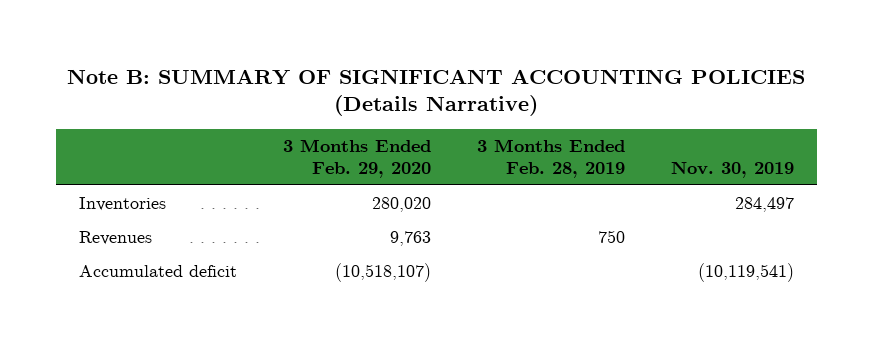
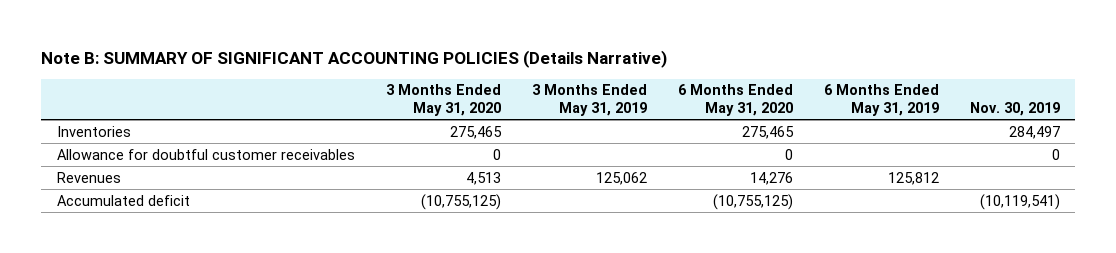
[282,139,431,178] 3 Months Ended Feb. 29, 2020 -> none
[476,139,625,178] 3 Months Ended Feb. 28, 2019 -> none
none -> [385,84,501,117] 3 Months Ended May 31, 2020
none -> [531,84,647,117] 3 Months Ended May 31, 2019
none -> [677,84,793,117] 6 Months Ended May 31, 2020
none -> [823,84,939,117] 6 Months Ended May 31, 2019
none -> [56,148,355,160] Allowance for doubtful customer receivables

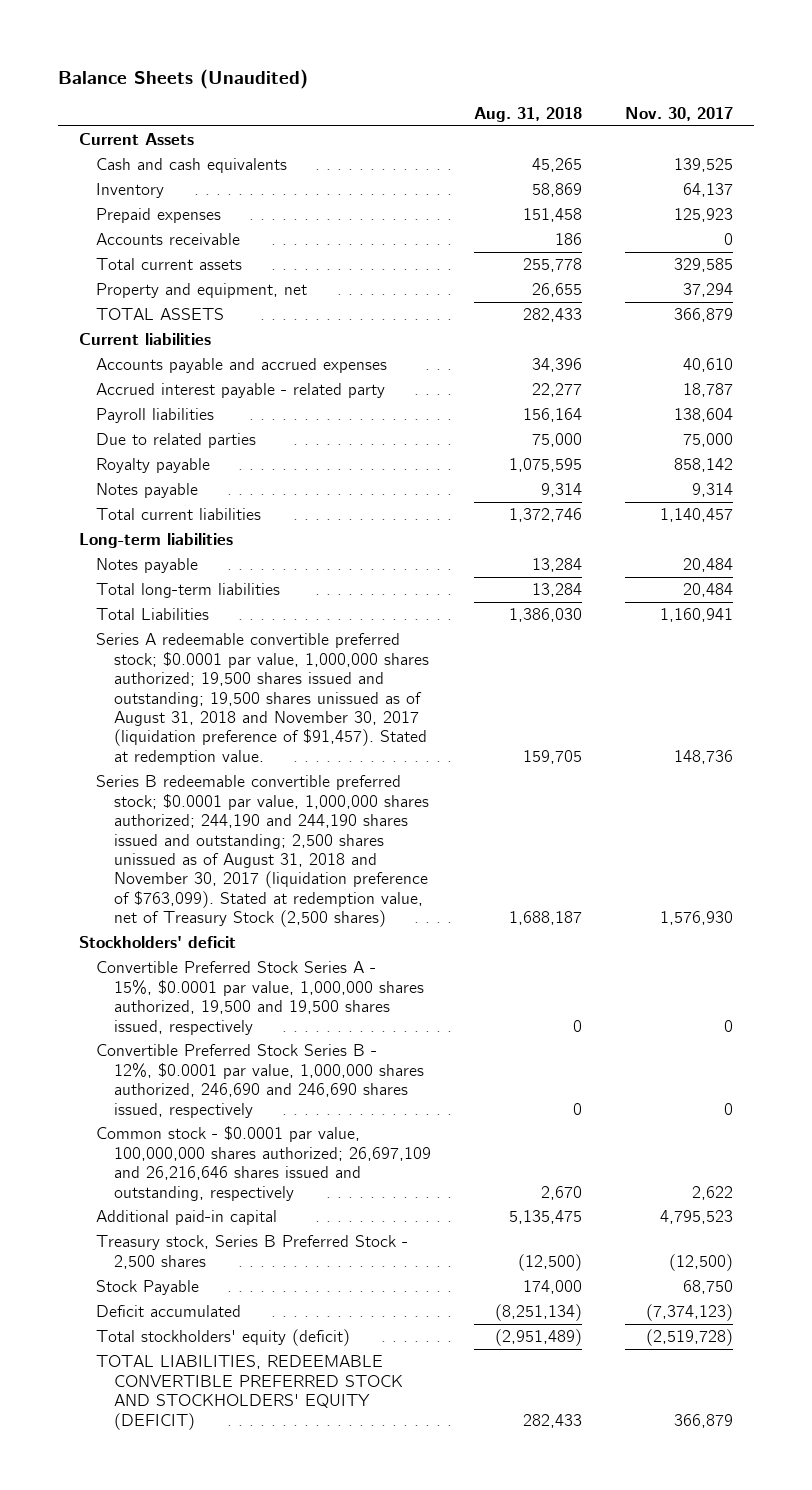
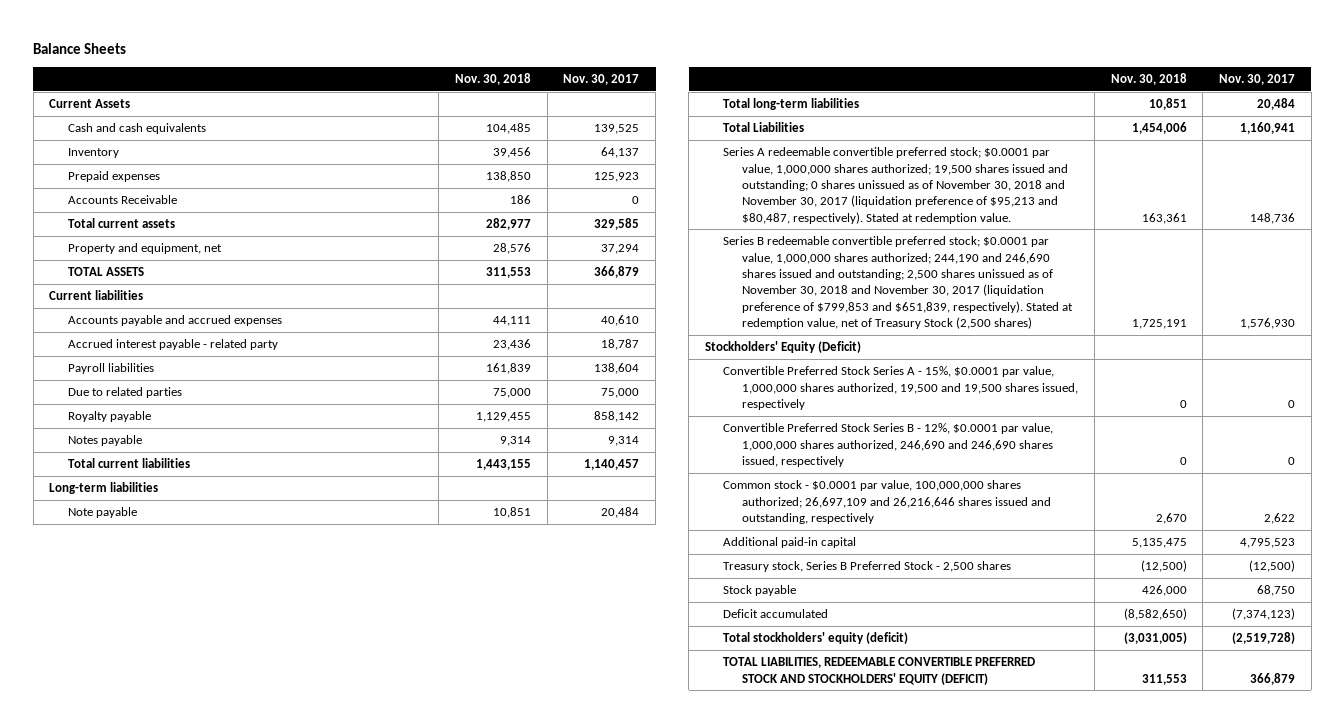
[57,68,308,89] Balance Sheets (Unaudited) -> [33,42,127,54] Balance Sheets
[473,106,582,122] Aug. 31, 2018 -> none
none -> [454,72,531,85] Nov. 30, 2018
[96,233,241,246] Accounts receivable -> [67,195,177,205] Accounts Receivable
[96,558,199,574] Notes payable -> [67,507,137,519] Note payable
[96,633,429,765] Series A redeemable convertible preferred stock; $0.0001 par value, 1,000,000 shares authorized; 19,500 shares issued and outstanding; 19,500 shares unissued as of August 31, 2018 and November 30, 2017 (liquidation preference of $91,457). Stated at redemption value. -> [723,147,1068,224] Series A redeemable convertible preferred stock; $0.0001 par value, 1,000,000 shares authorized; 19,500 shares issued and outstanding; 0 shares unissued as of November 30, 2018 and November 30, 2017 (liquidation preference of $95,213 and $80,487, respectively). Stated at redemption value.
[96,775,429,928] Series B redeemable convertible preferred stock; $0.0001 par value, 1,000,000 shares authorized; 244,190 and 244,190 shares issued and outstanding; 2,500 shares unissued as of August 31, 2018 and November 30, 2017 (liquidation preference of $763,099). Stated at redemption value, net of Treasury Stock (2,500 shares) -> [723,236,1073,330] Series B redeemable convertible preferred stock; $0.0001 par value, 1,000,000 shares authorized; 244,190 and 246,690 shares issued and outstanding; 2,500 shares unissued as of November 30, 2018 and November 30, 2017 (liquidation preference of $799,853 and $651,839, respectively). Stated at redemption value, net of Treasury Stock (2,500 shares)
[79,936,237,949] Stockholders' deficit -> [705,341,862,354] Stockholders' Equity (Deficit)
[96,1280,200,1296] Stock Payable -> [723,585,797,597] Stock payable

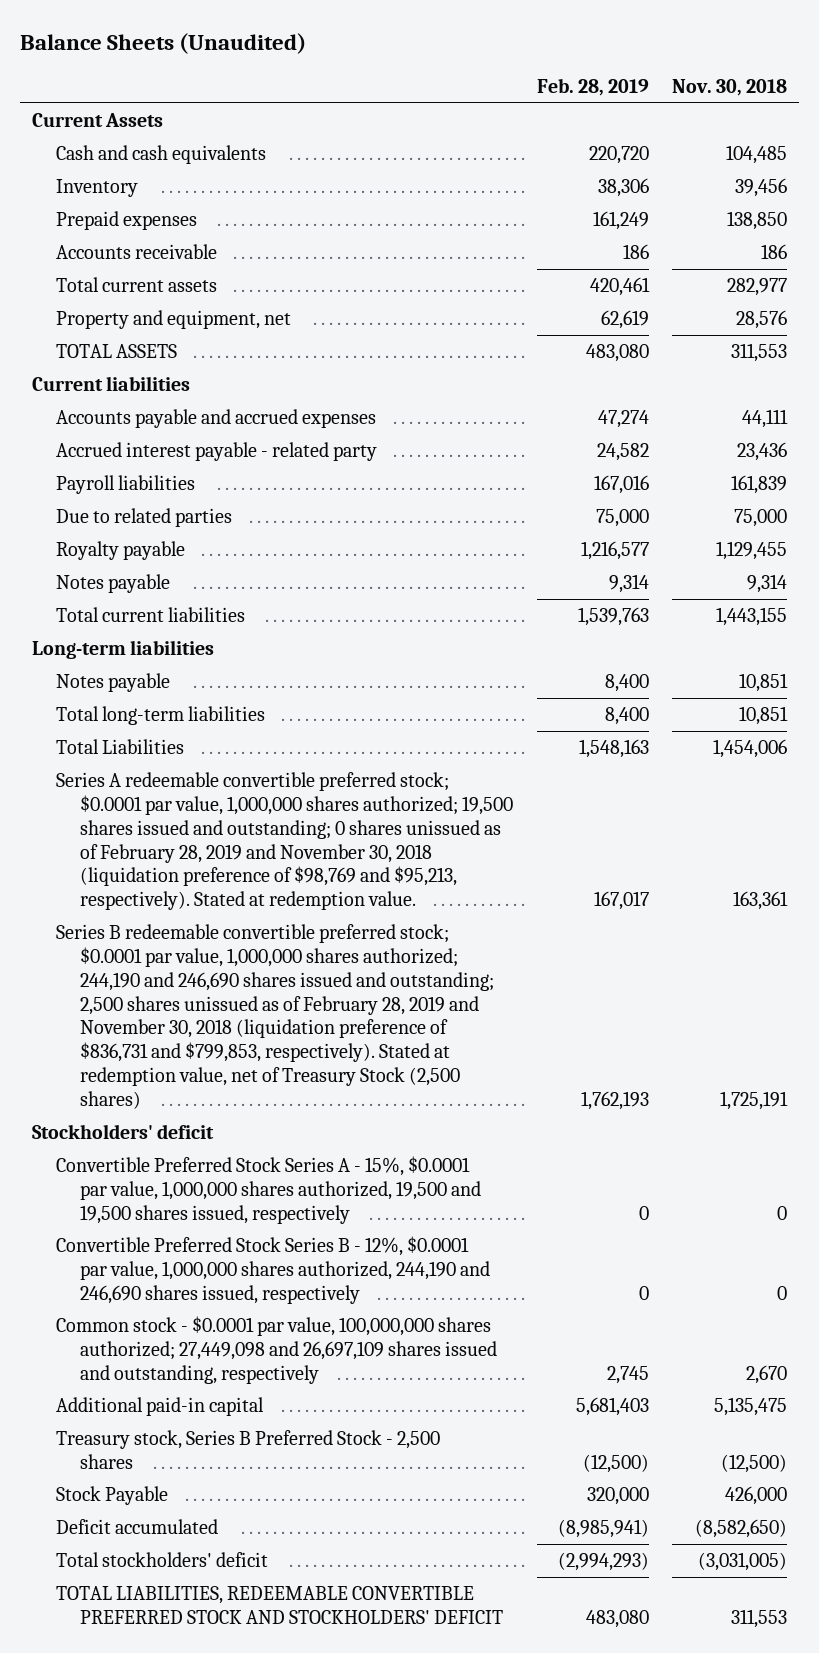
[33,42,127,54] Balance Sheets -> [19,33,306,55] Balance Sheets (Unaudited)
[563,73,640,85] Nov. 30, 2017 -> none
none -> [536,78,649,97] Feb. 28, 2019
[67,195,177,205] Accounts Receivable -> [55,243,217,259] Accounts receivable
[67,507,137,519] Note payable -> [55,672,170,692] Notes payable
[723,147,1068,224] Series A redeemable convertible preferred stock; $0.0001 par value, 1,000,000 shares authorized; 19,500 shares issued and outstanding; 0 shares unissued as of November 30, 2018 and November 30, 2017 (liquidation preference of $95,213 and $80,487, respectively). Stated at redemption value. -> [55,771,514,911] Series A redeemable convertible preferred stock; $0.0001 par value, 1,000,000 shares authorized; 19,500 shares issued and outstanding; 0 shares unissued as of February 28, 2019 and November 30, 2018 (liquidation preference of $98,769 and $95,213, respectively). Stated at redemption value.
[723,236,1073,330] Series B redeemable convertible preferred stock; $0.0001 par value, 1,000,000 shares authorized; 244,190 and 246,690 shares issued and outstanding; 2,500 shares unissued as of November 30, 2018 and November 30, 2017 (liquidation preference of $799,853 and $651,839, respectively). Stated at redemption value, net of Treasury Stock (2,500 shares) -> [55,923,495,1110] Series B redeemable convertible preferred stock; $0.0001 par value, 1,000,000 shares authorized; 244,190 and 246,690 shares issued and outstanding; 2,500 shares unissued as of February 28, 2019 and November 30, 2018 (liquidation preference of $836,731 and $799,853, respectively). Stated at redemption value, net of Treasury Stock (2,500 shares)
[705,341,862,354] Stockholders' Equity (Deficit) -> [31,1123,214,1139] Stockholders' deficit
[723,423,1054,467] Convertible Preferred Stock Series B - 12%, $0.0001 par value, 1,000,000 shares authorized, 246,690 and 246,690 shares issued, respectively -> [55,1235,491,1304] Convertible Preferred Stock Series B - 12%, $0.0001 par value, 1,000,000 shares authorized, 244,190 and 246,690 shares issued, respectively
[723,480,1051,524] Common stock - $0.0001 par value, 100,000,000 shares authorized; 26,697,109 and 26,216,646 shares issued and outstanding, respectively -> [55,1315,498,1384] Common stock - $0.0001 par value, 100,000,000 shares authorized; 27,449,098 and 26,697,109 shares issued and outstanding, respectively
[723,585,797,597] Stock payable -> [55,1485,168,1505] Stock Payable
[723,632,909,645] Total stockholders' equity (deficit) -> [55,1551,268,1567] Total stockholders' deficit
[723,657,1036,685] TOTAL LIABILITIES, REDEEMABLE CONVERTIBLE PREFERRED STOCK AND STOCKHOLDERS' EQUITY (DEFICIT) -> [55,1585,504,1624] TOTAL LIABILITIES, REDEEMABLE CONVERTIBLE PREFERRED STOCK AND STOCKHOLDERS' DEFICIT

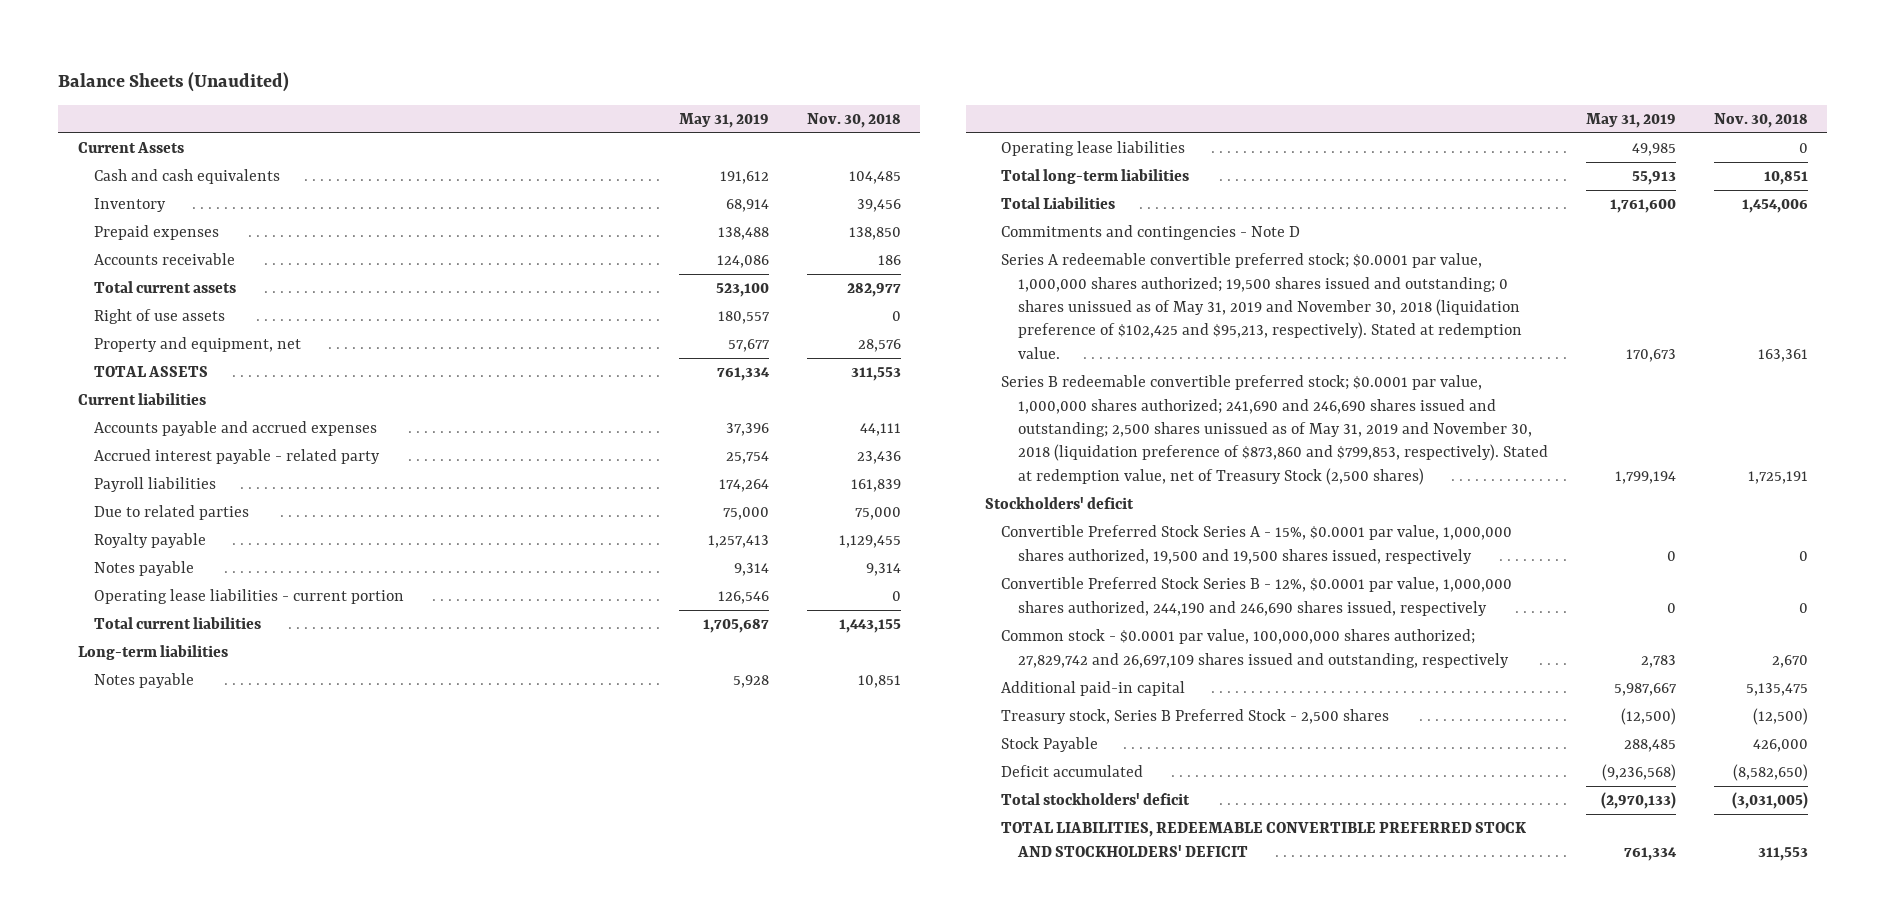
[536,78,649,97] Feb. 28, 2019 -> none
none -> [679,112,770,128] May 31, 2019
none -> [94,309,226,325] Right of use assets
none -> [94,589,405,605] Operating lease liabilities - current portion
none -> [1001,141,1186,157] Operating lease liabilities
none -> [1001,225,1301,241] Commitments and contingencies - Note D
[55,771,514,911] Series A redeemable convertible preferred stock; $0.0001 par value, 1,000,000 shares authorized; 19,500 shares issued and outstanding; 0 shares unissued as of February 28, 2019 and November 30, 2018 (liquidation preference of $98,769 and $95,213, respectively). Stated at redemption value. -> [1001,253,1522,359] Series A redeemable convertible preferred stock; $0.0001 par value, 1,000,000 shares authorized; 19,500 shares issued and outstanding; 0 shares unissued as of May 31, 2019 and November 30, 2018 (liquidation preference of $102,425 and $95,213, respectively). Stated at redemption value.
[55,923,495,1110] Series B redeemable convertible preferred stock; $0.0001 par value, 1,000,000 shares authorized; 244,190 and 246,690 shares issued and outstanding; 2,500 shares unissued as of February 28, 2019 and November 30, 2018 (liquidation preference of $836,731 and $799,853, respectively). Stated at redemption value, net of Treasury Stock (2,500 shares) -> [1001,375,1548,485] Series B redeemable convertible preferred stock; $0.0001 par value, 1,000,000 shares authorized; 241,690 and 246,690 shares issued and outstanding; 2,500 shares unissued as of May 31, 2019 and November 30, 2018 (liquidation preference of $873,860 and $799,853, respectively). Stated at redemption value, net of Treasury Stock (2,500 shares)
[55,1315,498,1384] Common stock - $0.0001 par value, 100,000,000 shares authorized; 27,449,098 and 26,697,109 shares issued and outstanding, respectively -> [1001,629,1509,668] Common stock - $0.0001 par value, 100,000,000 shares authorized; 27,829,742 and 26,697,109 shares issued and outstanding, respectively

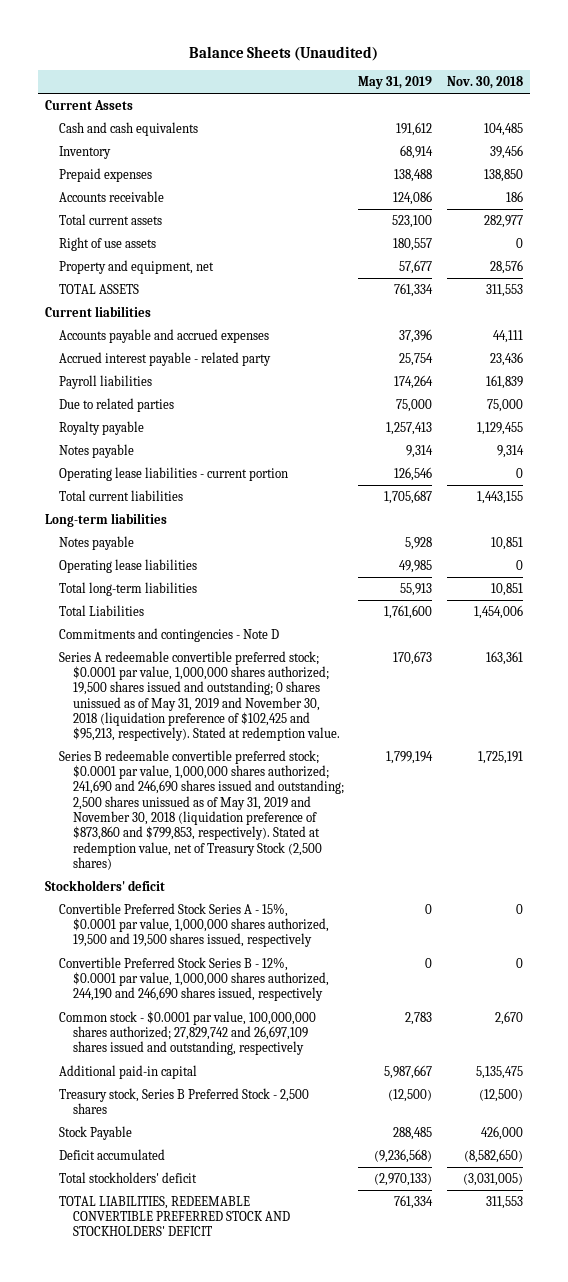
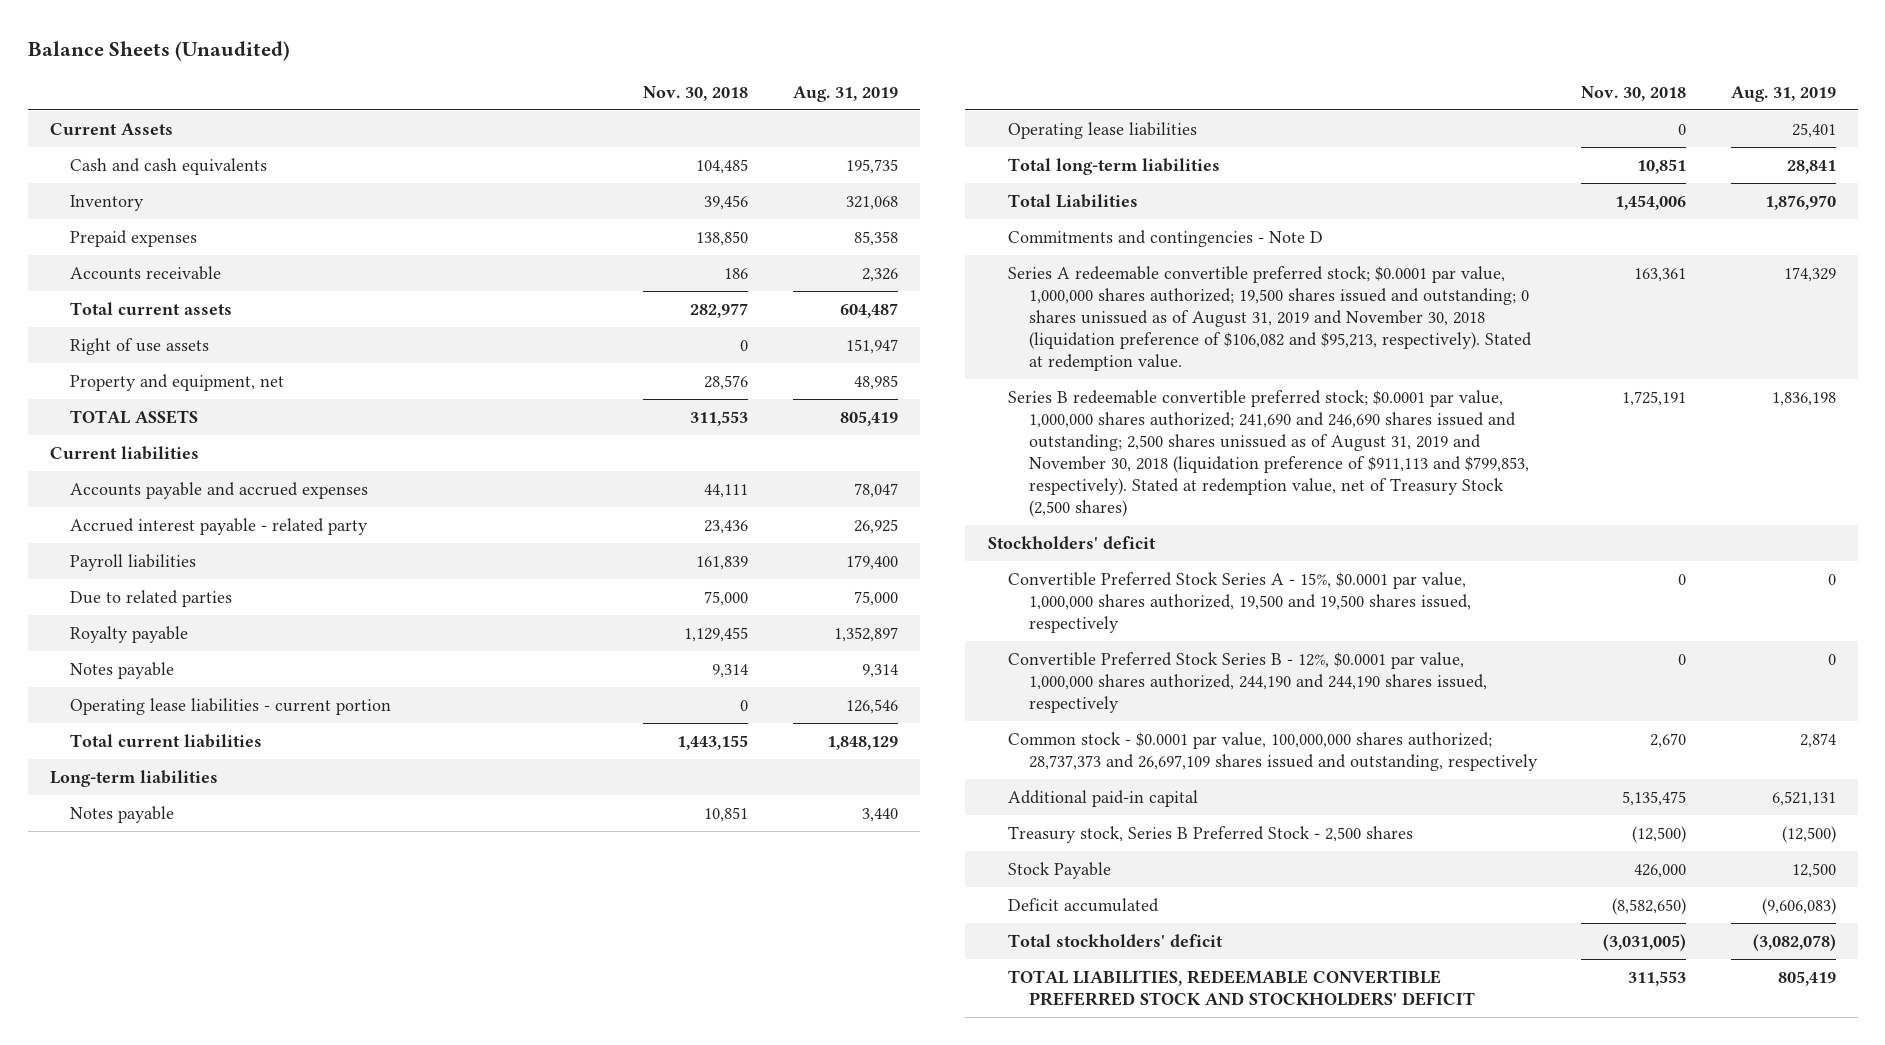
[358,76,433,90] May 31, 2019 -> none
none -> [792,85,898,102] Aug. 31, 2019
[58,650,340,742] Series A redeemable convertible preferred stock; $0.0001 par value, 1,000,000 shares authorized; 19,500 shares issued and outstanding; 0 shares unissued as of May 31, 2019 and November 30, 2018 (liquidation preference of $102,425 and $95,213, respectively). Stated at redemption value. -> [1008,265,1532,371] Series A redeemable convertible preferred stock; $0.0001 par value, 1,000,000 shares authorized; 19,500 shares issued and outstanding; 0 shares unissued as of August 31, 2019 and November 30, 2018 (liquidation preference of $106,082 and $95,213, respectively). Stated at redemption value.
[58,749,344,870] Series B redeemable convertible preferred stock; $0.0001 par value, 1,000,000 shares authorized; 241,690 and 246,690 shares issued and outstanding; 2,500 shares unissued as of May 31, 2019 and November 30, 2018 (liquidation preference of $873,860 and $799,853, respectively). Stated at redemption value, net of Treasury Stock (2,500 shares) -> [1008,389,1529,517] Series B redeemable convertible preferred stock; $0.0001 par value, 1,000,000 shares authorized; 241,690 and 246,690 shares issued and outstanding; 2,500 shares unissued as of August 31, 2019 and November 30, 2018 (liquidation preference of $911,113 and $799,853, respectively). Stated at redemption value, net of Treasury Stock (2,500 shares)
[58,956,329,1002] Convertible Preferred Stock Series B - 12%, $0.0001 par value, 1,000,000 shares authorized, 244,190 and 246,690 shares issued, respectively -> [1008,651,1487,713] Convertible Preferred Stock Series B - 12%, $0.0001 par value, 1,000,000 shares authorized, 244,190 and 244,190 shares issued, respectively
[58,1010,316,1056] Common stock - $0.0001 par value, 100,000,000 shares authorized; 27,829,742 and 26,697,109 shares issued and outstanding, respectively -> [1008,731,1538,771] Common stock - $0.0001 par value, 100,000,000 shares authorized; 28,737,373 and 26,697,109 shares issued and outstanding, respectively

